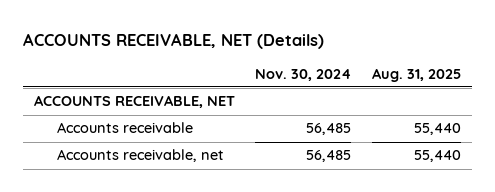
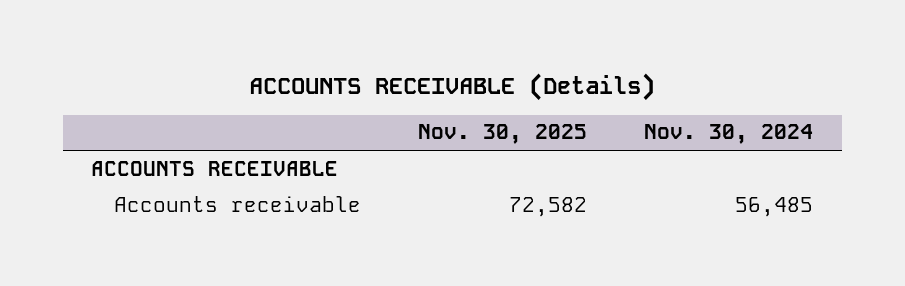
[23,32,325,49] ACCOUNTS RECEIVABLE, NET (Details) -> [249,73,656,102] ACCOUNTS RECEIVABLE (Details)
[372,67,462,82] Aug. 31, 2025 -> none
none -> [418,124,588,145] Nov. 30, 2025
[33,95,235,109] ACCOUNTS RECEIVABLE, NET -> [91,160,339,176] ACCOUNTS RECEIVABLE
[56,149,224,163] Accounts receivable, net -> none

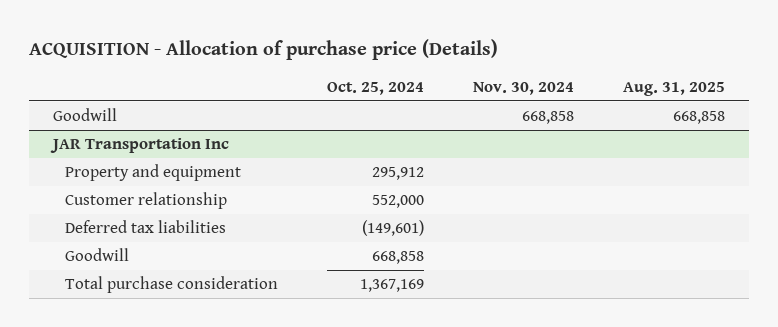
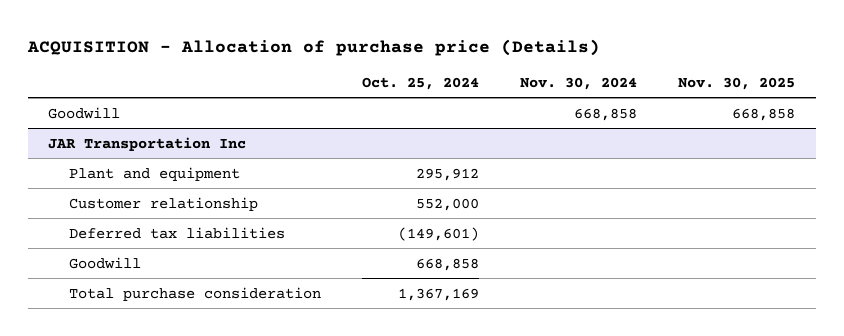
[622,81,725,96] Aug. 31, 2025 -> none
none -> [678,76,796,90] Nov. 30, 2025
[65,164,242,182] Property and equipment -> [69,166,241,181] Plant and equipment

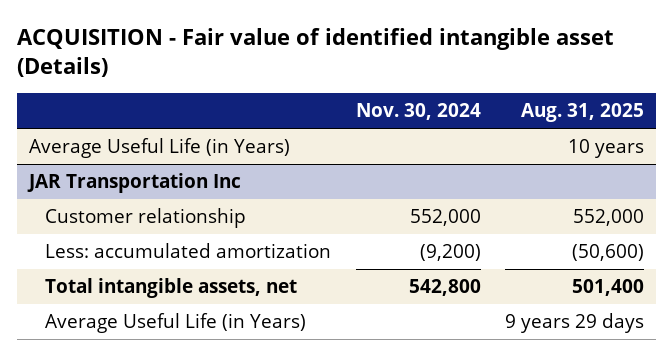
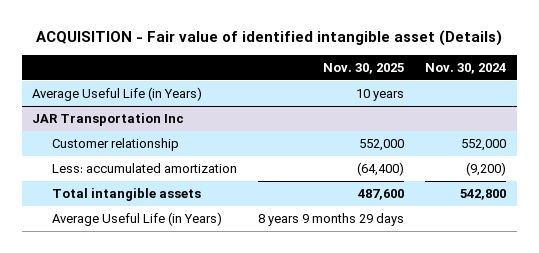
[520,103,644,123] Aug. 31, 2025 -> none
none -> [323,63,405,75] Nov. 30, 2025
[45,278,298,299] Total intangible assets, net -> [51,187,201,201] Total intangible assets

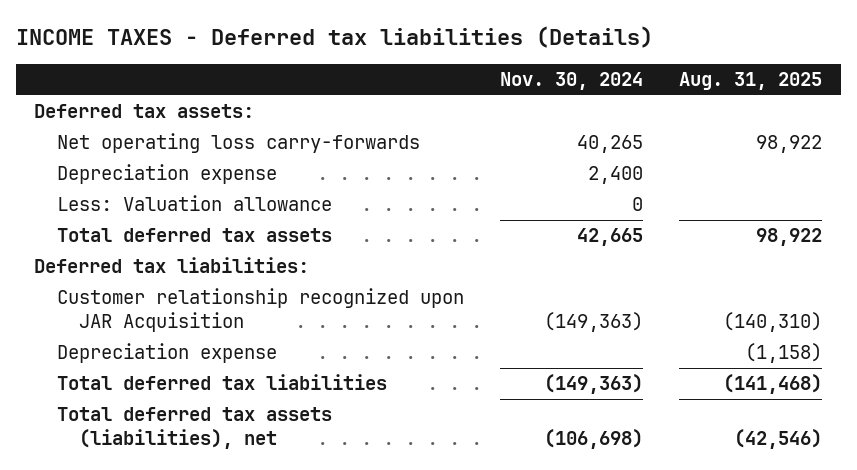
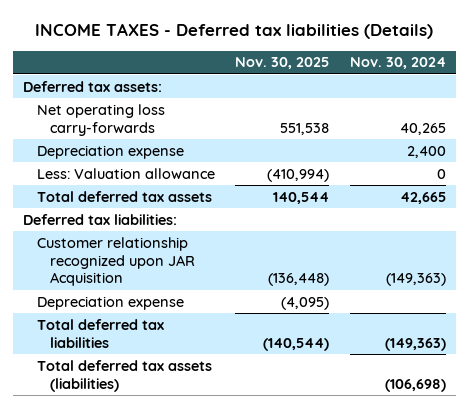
[679,72,823,91] Aug. 31, 2025 -> none
none -> [235,57,330,70] Nov. 30, 2025
[56,407,332,450] Total deferred tax assets (liabilities), net -> [36,359,212,392] Total deferred tax assets (liabilities)

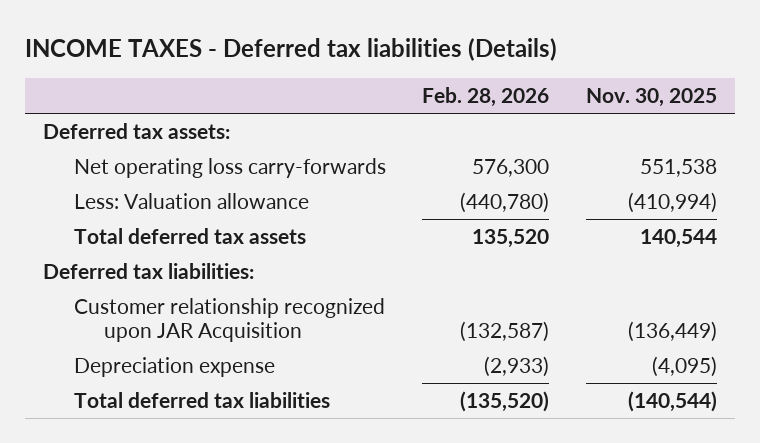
[349,57,446,70] Nov. 30, 2024 -> none
none -> [422,87,550,108] Feb. 28, 2026
[36,144,184,159] Depreciation expense -> none
[268,273,330,287] (136,448) -> [627,320,717,342] (136,449)
[36,359,212,392] Total deferred tax assets (liabilities) -> none

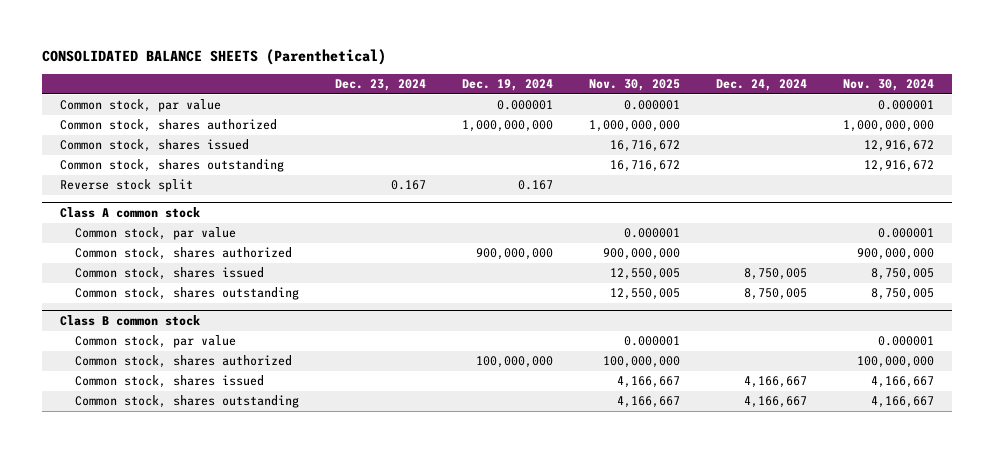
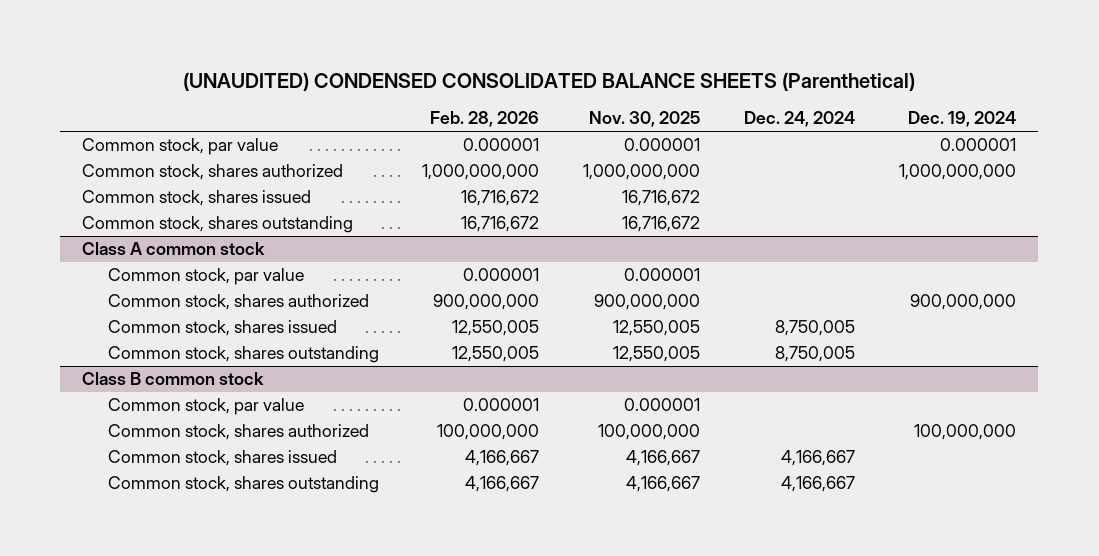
[42,49,387,66] CONSOLIDATED BALANCE SHEETS (Parenthetical) -> [183,71,916,91] (UNAUDITED) CONDENSED CONSOLIDATED BALANCE SHEETS (Parenthetical)
[335,78,427,91] Dec. 23, 2024 -> none
[843,78,935,91] Nov. 30, 2024 -> none
none -> [430,111,540,128] Feb. 28, 2026
[60,179,194,193] Reverse stock split -> none

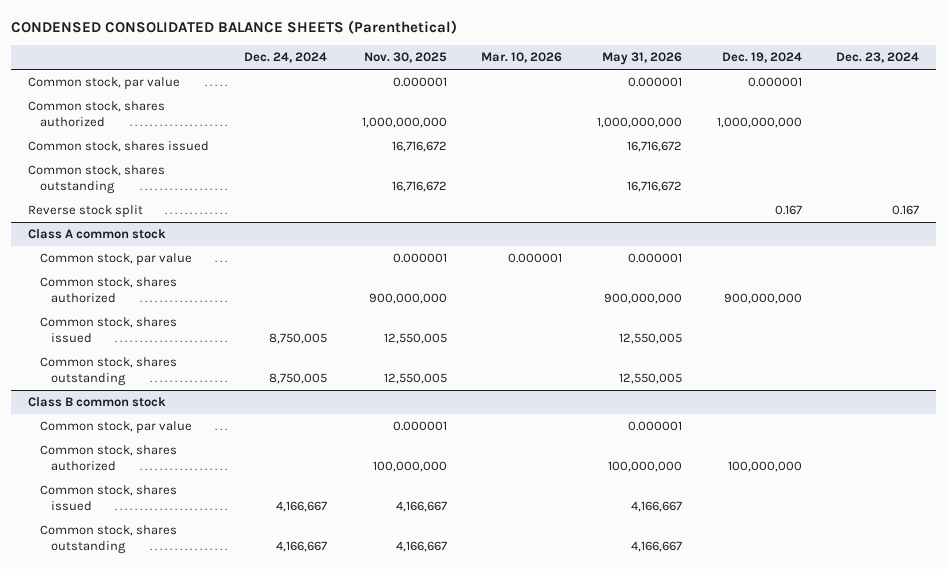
[183,71,916,91] (UNAUDITED) CONDENSED CONSOLIDATED BALANCE SHEETS (Parenthetical) -> [10,19,457,34] CONDENSED CONSOLIDATED BALANCE SHEETS (Parenthetical)
[430,111,540,128] Feb. 28, 2026 -> none
none -> [481,52,563,64] Mar. 10, 2026
none -> [601,52,682,66] May 31, 2026
none -> [836,52,920,64] Dec. 23, 2024
none -> [28,205,144,219] Reverse stock split

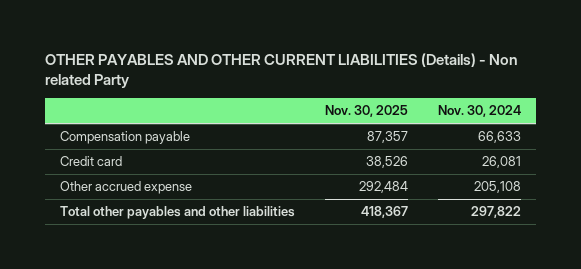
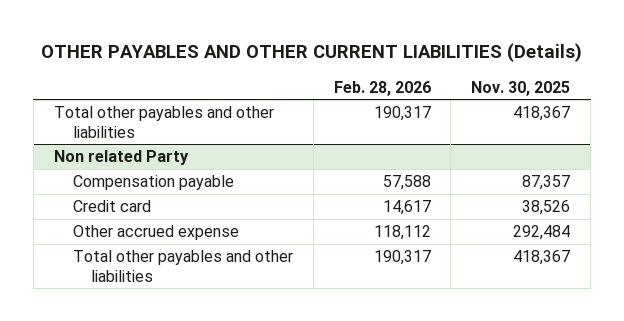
[45,53,519,89] OTHER PAYABLES AND OTHER CURRENT LIABILITIES (Details) - Non related Party -> [41,43,583,63] OTHER PAYABLES AND OTHER CURRENT LIABILITIES (Details)
[438,105,522,118] Nov. 30, 2024 -> none
none -> [333,80,431,96] Feb. 28, 2026
none -> [53,106,274,138] Total other payables and other liabilities
none -> [53,150,189,166] Non related Party

